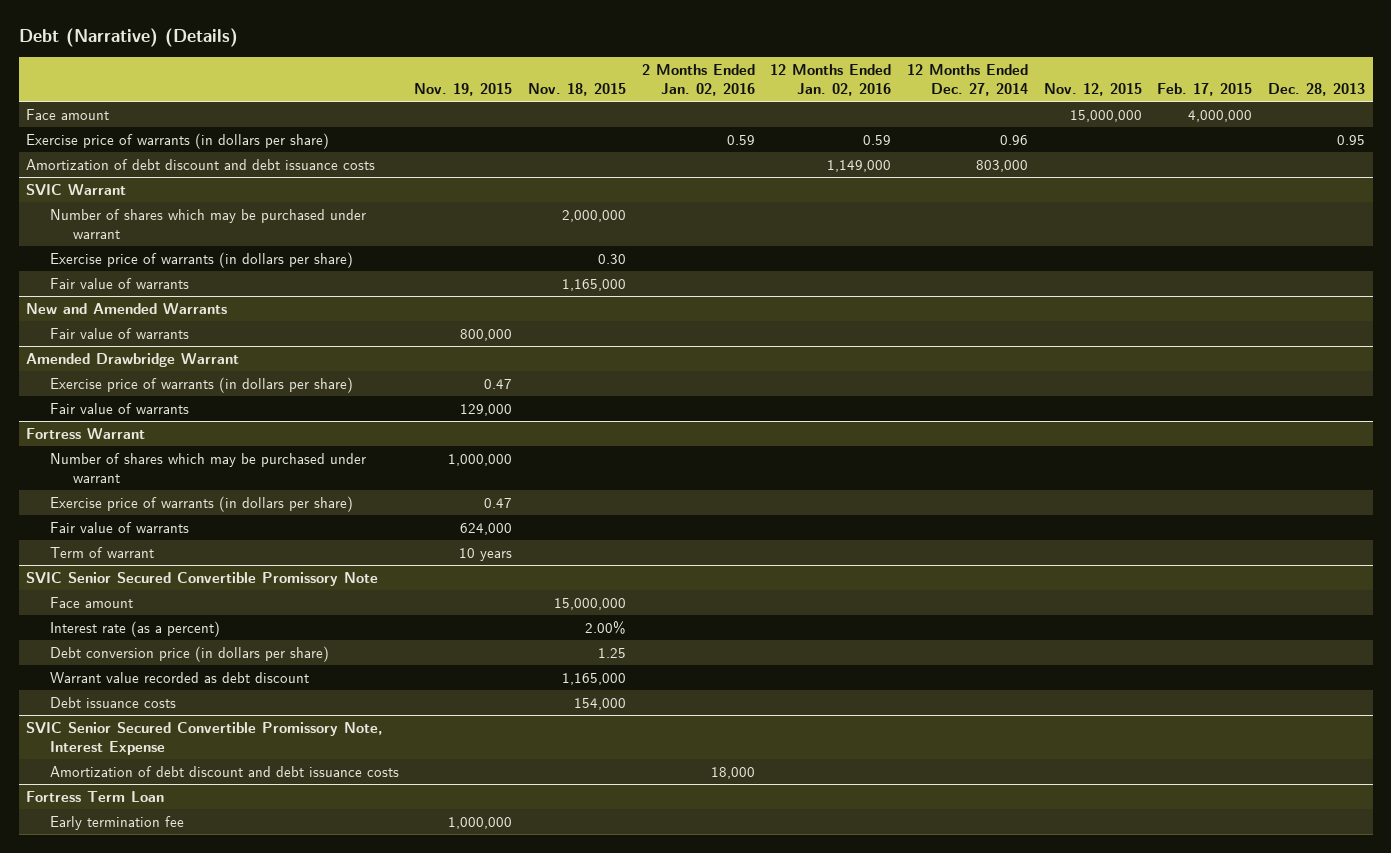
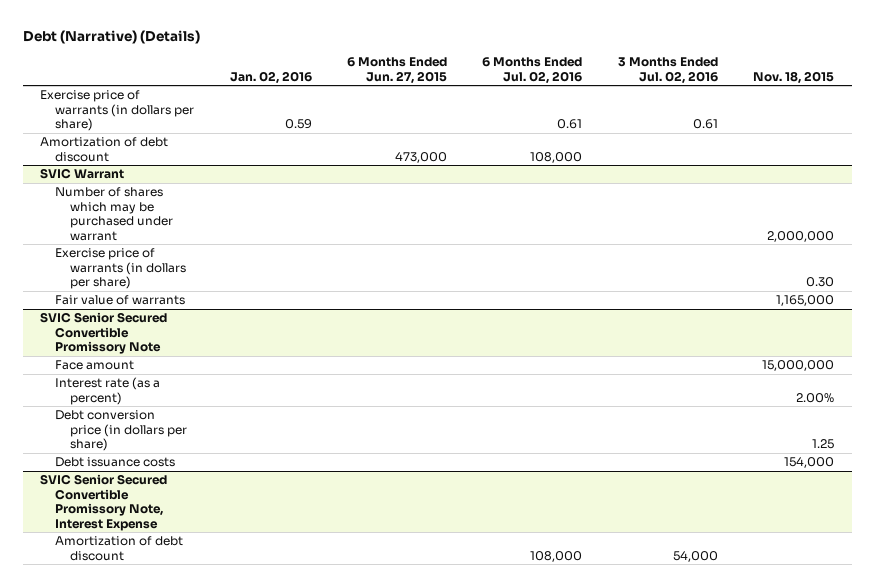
[414,83,513,97] Nov. 19, 2015 -> none
[641,64,755,97] 2 Months Ended Jan. 02, 2016 -> none
[770,64,892,97] 12 Months Ended Jan. 02, 2016 -> none
[906,64,1028,97] 12 Months Ended Dec. 27, 2014 -> none
[1043,83,1142,97] Nov. 12, 2015 -> none
[1157,83,1253,97] Feb. 17, 2015 -> none
[1268,83,1366,97] Dec. 28, 2013 -> none
none -> [229,70,312,84] Jan. 02, 2016
none -> [347,57,448,84] 6 Months Ended Jun. 27, 2015
none -> [482,57,583,84] 6 Months Ended Jul. 02, 2016
none -> [617,57,718,84] 3 Months Ended Jul. 02, 2016
[26,108,110,120] Face amount -> none
[26,158,376,170] Amortization of debt discount and debt issuance costs -> [40,137,169,162] Amortization of debt discount
[26,302,228,314] New and Amended Warrants -> none
[49,327,189,339] Fair value of warrants -> none
[26,352,240,367] Amended Drawbridge Warrant -> none
[49,376,353,393] Exercise price of warrants (in dollars per share) -> none
[49,402,189,414] Fair value of warrants -> none
[26,427,146,439] Fortress Warrant -> none
[49,452,366,483] Number of shares which may be purchased under warrant -> none
[49,495,353,512] Exercise price of warrants (in dollars per share) -> none
[49,521,189,533] Fair value of warrants -> none
[49,546,154,558] Term of warrant -> none
[49,671,309,683] Warrant value recorded as debt discount -> none
[26,790,165,802] Fortress Term Loan -> none
[49,815,184,830] Early termination fee -> none
[49,765,399,777] Amortization of debt discount and debt issuance costs -> [55,536,184,561] Amortization of debt discount

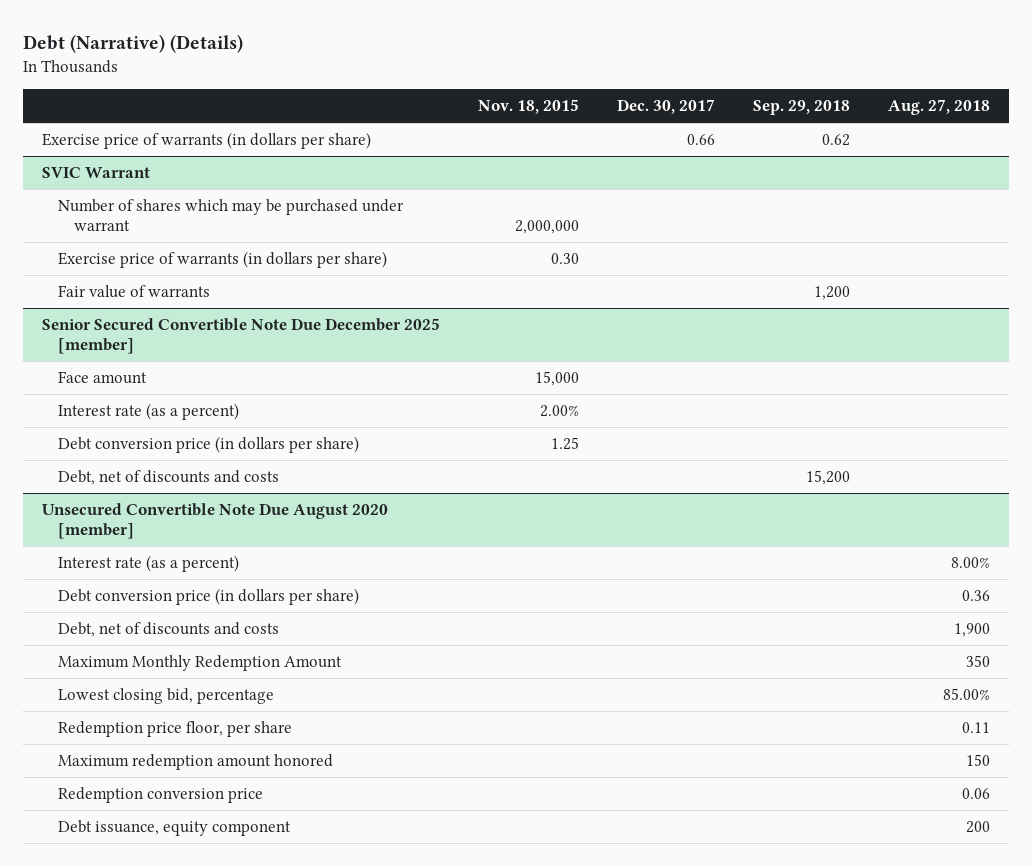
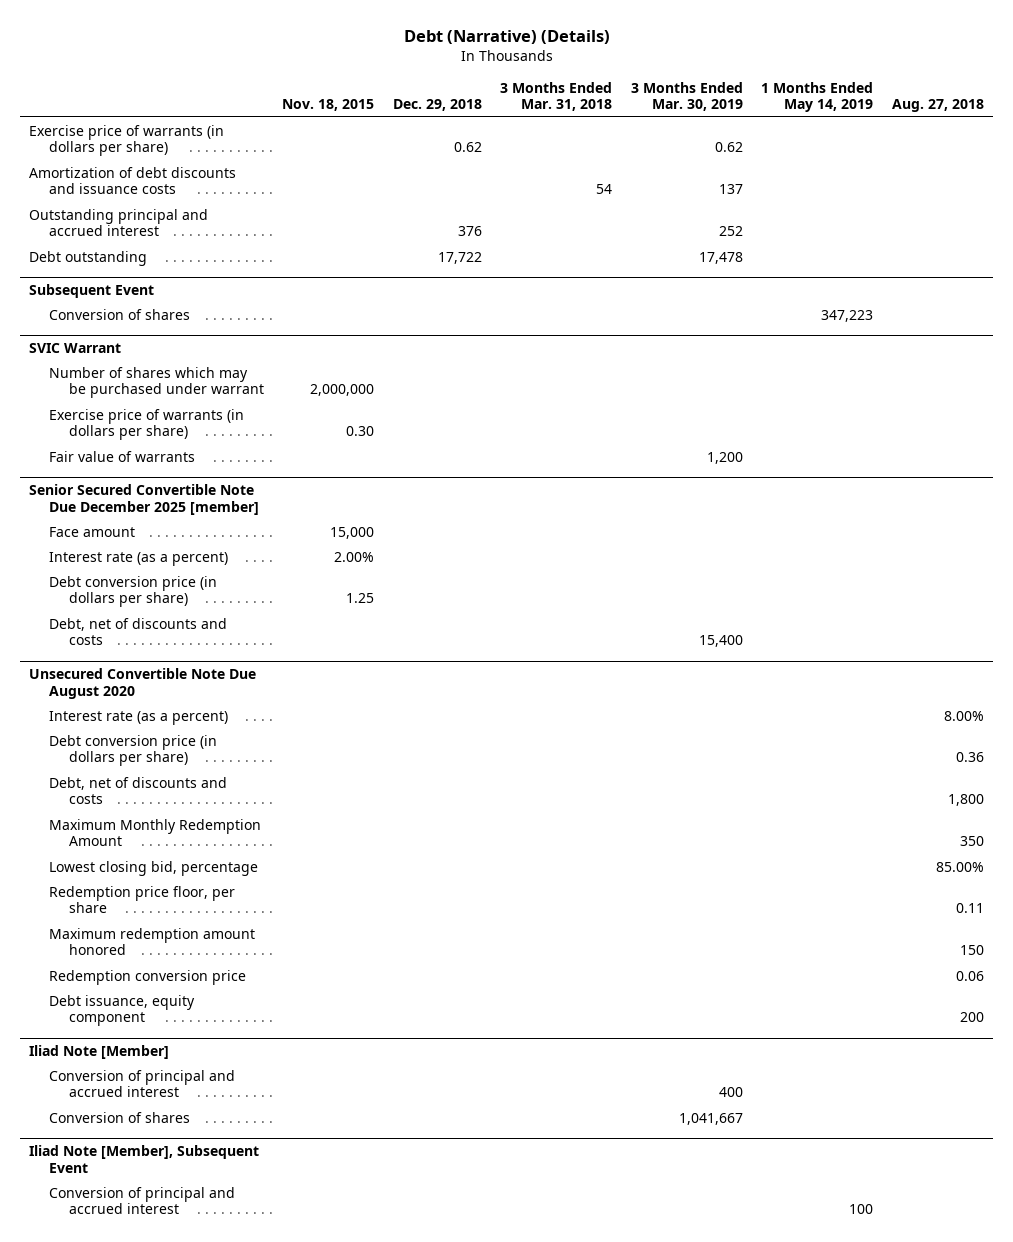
[616,99,715,115] Dec. 30, 2017 -> none
[752,100,850,116] Sep. 29, 2018 -> none
none -> [392,99,482,112] Dec. 29, 2018
none -> [500,81,613,112] 3 Months Ended Mar. 31, 2018
none -> [630,81,743,112] 3 Months Ended Mar. 30, 2019
none -> [761,81,874,113] 1 Months Ended May 14, 2019
none -> [29,166,237,195] Amortization of debt discounts and issuance costs
none -> [29,208,209,237] Outstanding principal and accrued interest
none -> [29,250,148,266] Debt outstanding
none -> [29,283,155,298] Subsequent Event
none -> [48,308,190,320] Conversion of shares
[41,503,388,540] Unsecured Convertible Note Due August 2020 [member] -> [29,667,257,699] Unsecured Convertible Note Due August 2020
[954,623,991,638] 1,900 -> [948,794,985,807] 1,800
none -> [29,1044,170,1059] Iliad Note [Member]
none -> [48,1069,235,1098] Conversion of principal and accrued interest
none -> [48,1111,190,1123] Conversion of shares
none -> [29,1144,260,1173] Iliad Note [Member], Subsequent Event
none -> [48,1186,235,1215] Conversion of principal and accrued interest

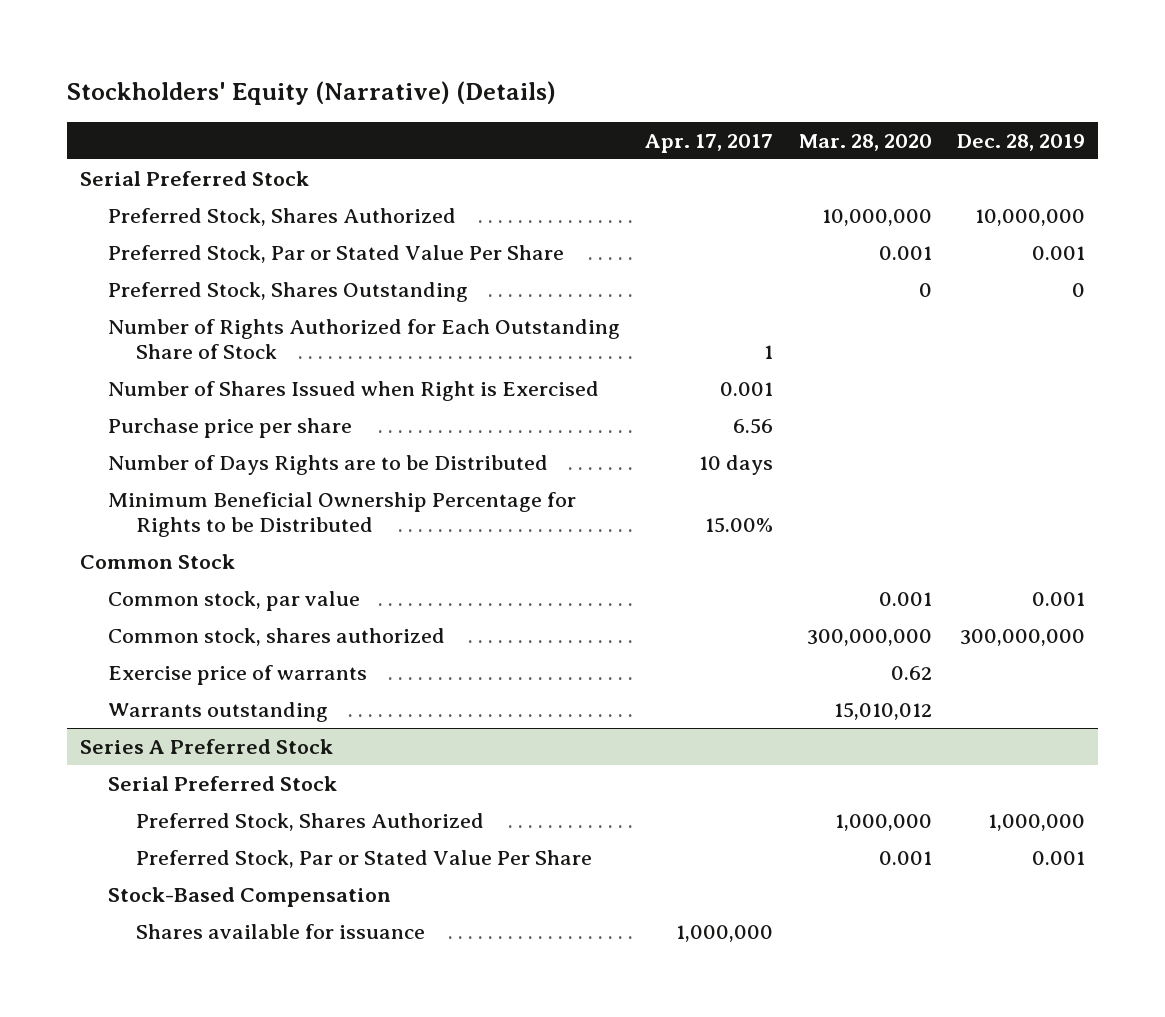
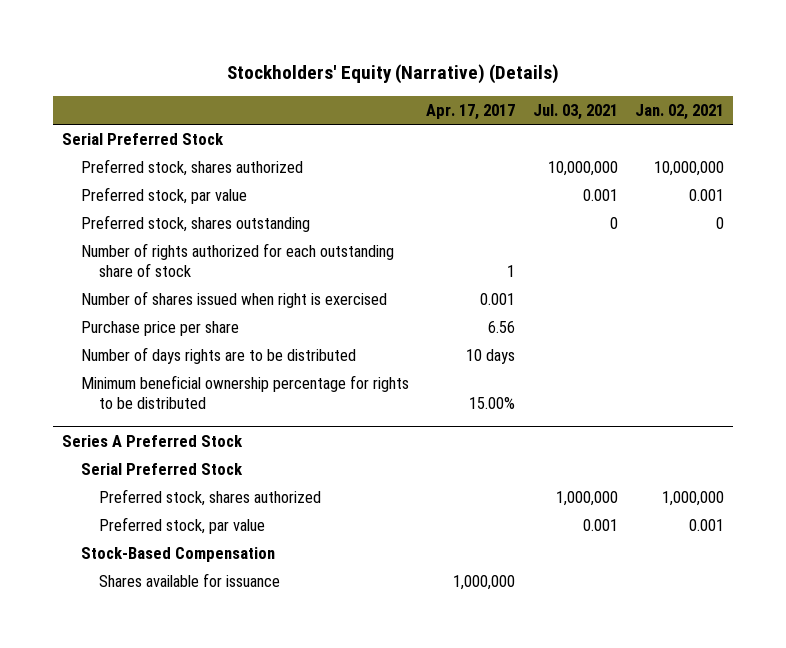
[798,133,932,151] Mar. 28, 2020 -> none
[956,133,1085,151] Dec. 28, 2019 -> none
none -> [532,103,618,120] Jul. 03, 2021
none -> [635,103,725,120] Jan. 02, 2021
[107,207,456,226] Preferred Stock, Shares Authorized -> [80,159,303,177] Preferred stock, shares authorized
[107,244,564,263] Preferred Stock, Par or Stated Value Per Share -> [80,187,247,205] Preferred stock, par value
[107,281,468,302] Preferred Stock, Shares Outstanding -> [80,215,310,233] Preferred stock, shares outstanding
[107,318,620,359] Number of Rights Authorized for Each Outstanding Share of Stock -> [80,243,394,277] Number of rights authorized for each outstanding share of stock
[107,380,599,401] Number of Shares Issued when Right is Exercised -> [80,291,387,309] Number of shares issued when right is exercised
[79,553,235,569] Common Stock -> none
[107,590,360,611] Common stock, par value -> none
[107,627,445,646] Common stock, shares authorized -> none
[107,664,367,685] Exercise price of warrants -> none
[107,701,328,722] Warrants outstanding -> none
[107,454,548,475] Number of Days Rights are to be Distributed -> [80,347,356,365] Number of days rights are to be distributed
[107,491,576,537] Minimum Beneficial Ownership Percentage for Rights to be Distributed -> [80,375,409,409] Minimum beneficial ownership percentage for rights to be distributed
[135,812,484,831] Preferred Stock, Shares Authorized -> [99,489,322,507] Preferred stock, shares authorized
[135,849,592,868] Preferred Stock, Par or Stated Value Per Share -> [99,517,266,535] Preferred stock, par value

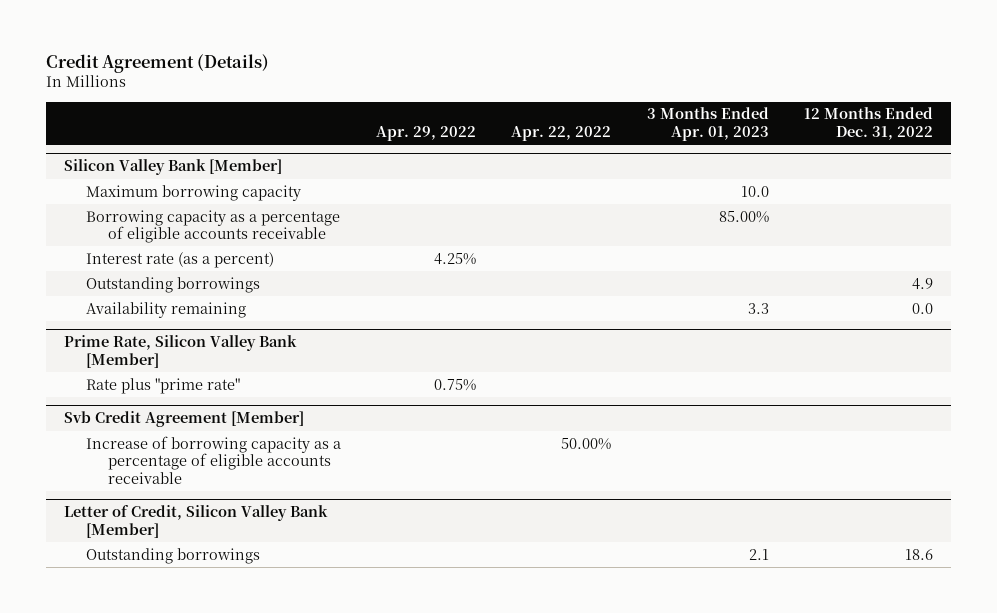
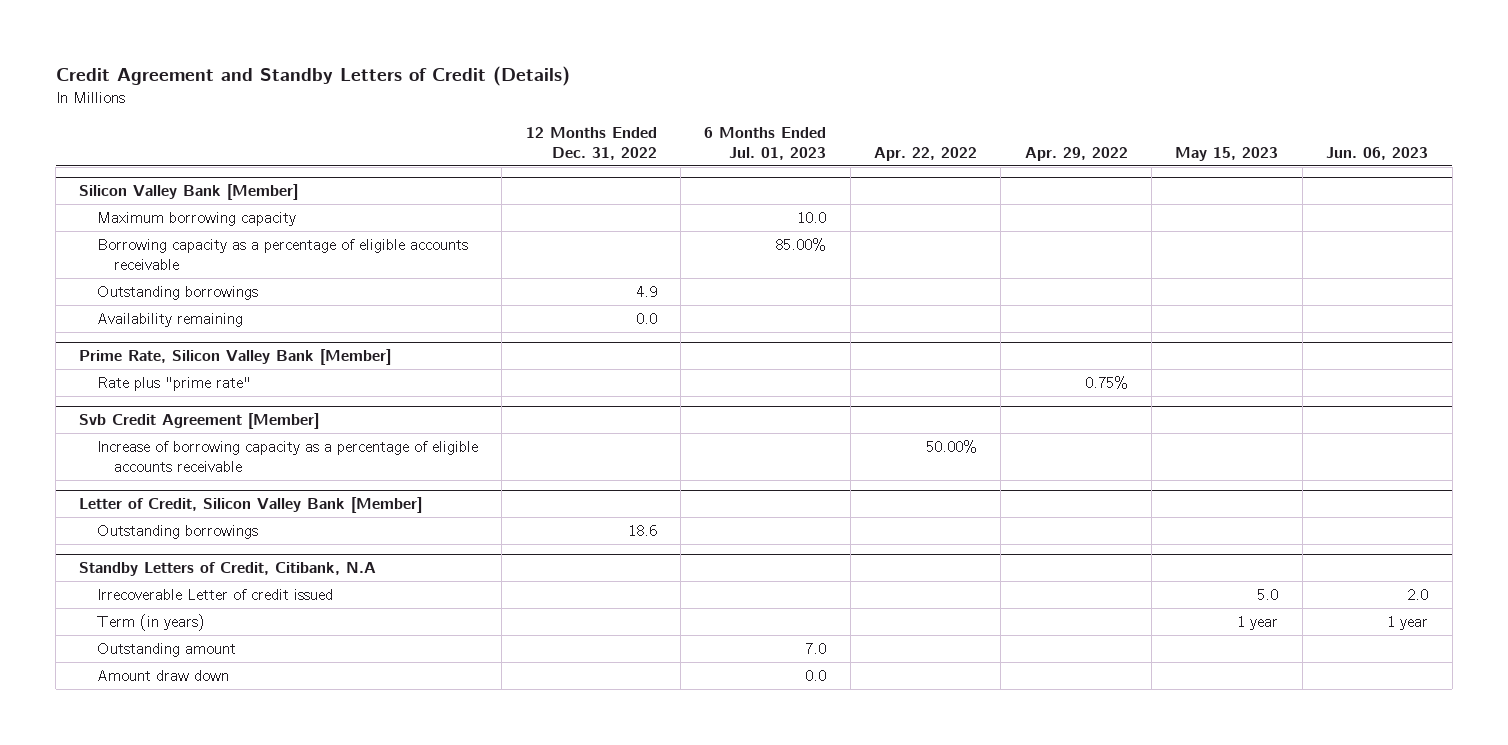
[45,54,269,74] Credit Agreement (Details) -> [55,65,570,86] Credit Agreement and Standby Letters of Credit (Details)
[646,107,769,141] 3 Months Ended Apr. 01, 2023 -> none
none -> [704,126,827,161] 6 Months Ended Jul. 01, 2023
none -> [1175,147,1279,162] May 15, 2023
none -> [1326,147,1429,161] Jun. 06, 2023
[85,251,274,268] Interest rate (as a percent) -> none
none -> [79,562,377,577] Standby Letters of Credit, Citibank, N.A
none -> [96,588,333,600] Irrecoverable Letter of credit issued
none -> [96,613,205,631] Term (in years)
none -> [96,642,236,657] Outstanding amount
none -> [96,669,229,681] Amount draw down

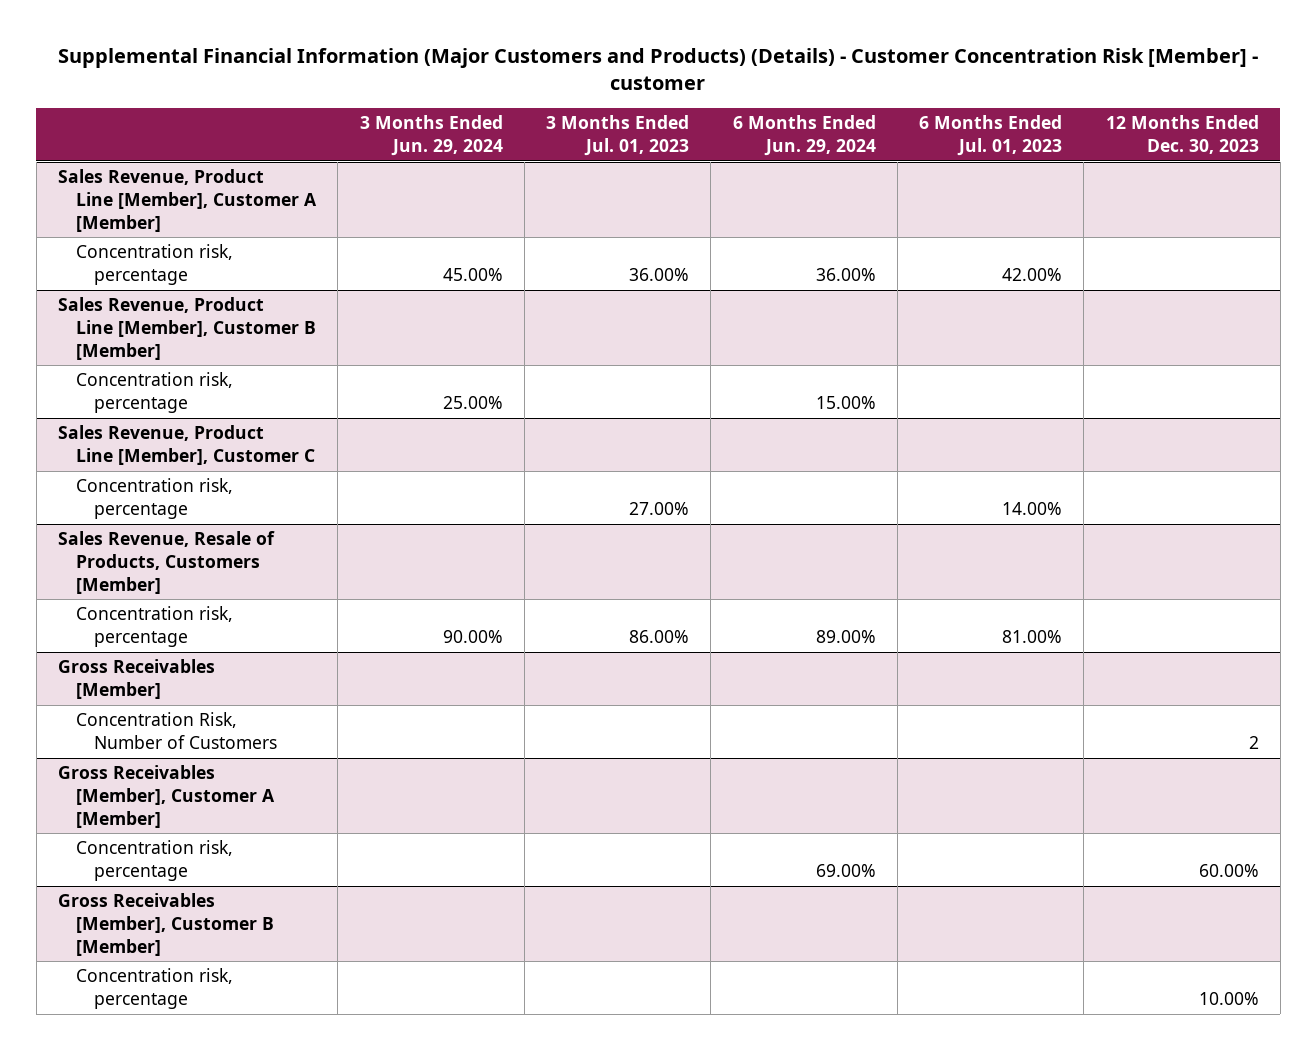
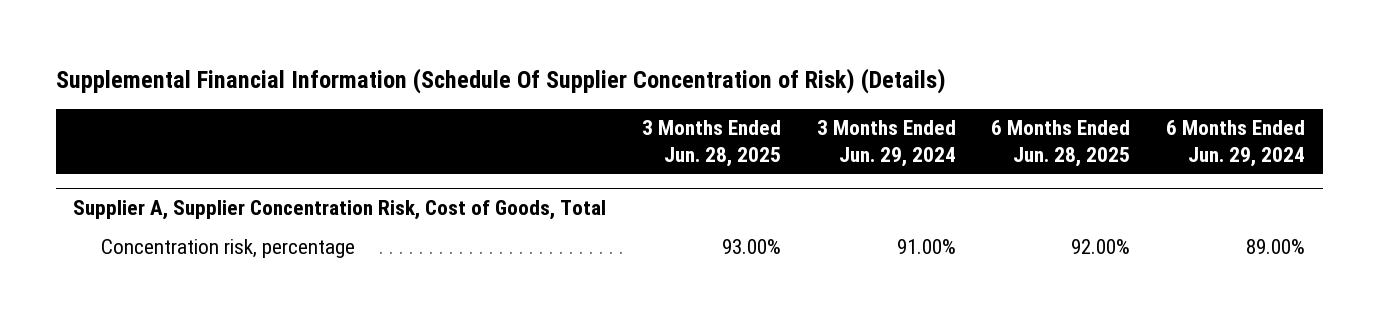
[58,48,1259,91] Supplemental Financial Information (Major Customers and Products) (Details) - Customer Concentration Risk [Member] - customer -> [55,67,946,94] Supplemental Financial Information (Schedule Of Supplier Concentration of Risk) (Details)
[546,115,690,156] 3 Months Ended Jul. 01, 2023 -> none
[919,115,1063,156] 6 Months Ended Jul. 01, 2023 -> none
[1105,115,1259,154] 12 Months Ended Dec. 30, 2023 -> none
none -> [642,120,782,167] 3 Months Ended Jun. 28, 2025
none -> [991,120,1131,167] 6 Months Ended Jun. 28, 2025
[57,169,318,232] Sales Revenue, Product Line [Member], Customer A [Member] -> none
[76,244,234,285] Concentration risk, percentage -> none
[57,297,317,360] Sales Revenue, Product Line [Member], Customer B [Member] -> none
[76,372,234,413] Concentration risk, percentage -> none
[57,425,316,465] Sales Revenue, Product Line [Member], Customer C -> none
[76,478,234,519] Concentration risk, percentage -> none
[57,531,275,594] Sales Revenue, Resale of Products, Customers [Member] -> none
[76,606,234,647] Concentration risk, percentage -> none
[57,659,215,699] Gross Receivables [Member] -> none
[76,712,278,749] Concentration Risk, Number of Customers -> none
[57,765,276,828] Gross Receivables [Member], Customer A [Member] -> none
[76,840,234,881] Concentration risk, percentage -> none
[57,893,275,956] Gross Receivables [Member], Customer B [Member] -> none
[76,968,234,1009] Concentration risk, percentage -> none
none -> [73,199,607,220] Supplier A, Supplier Concentration Risk, Cost of Goods, Total
none -> [100,238,355,258] Concentration risk, percentage

